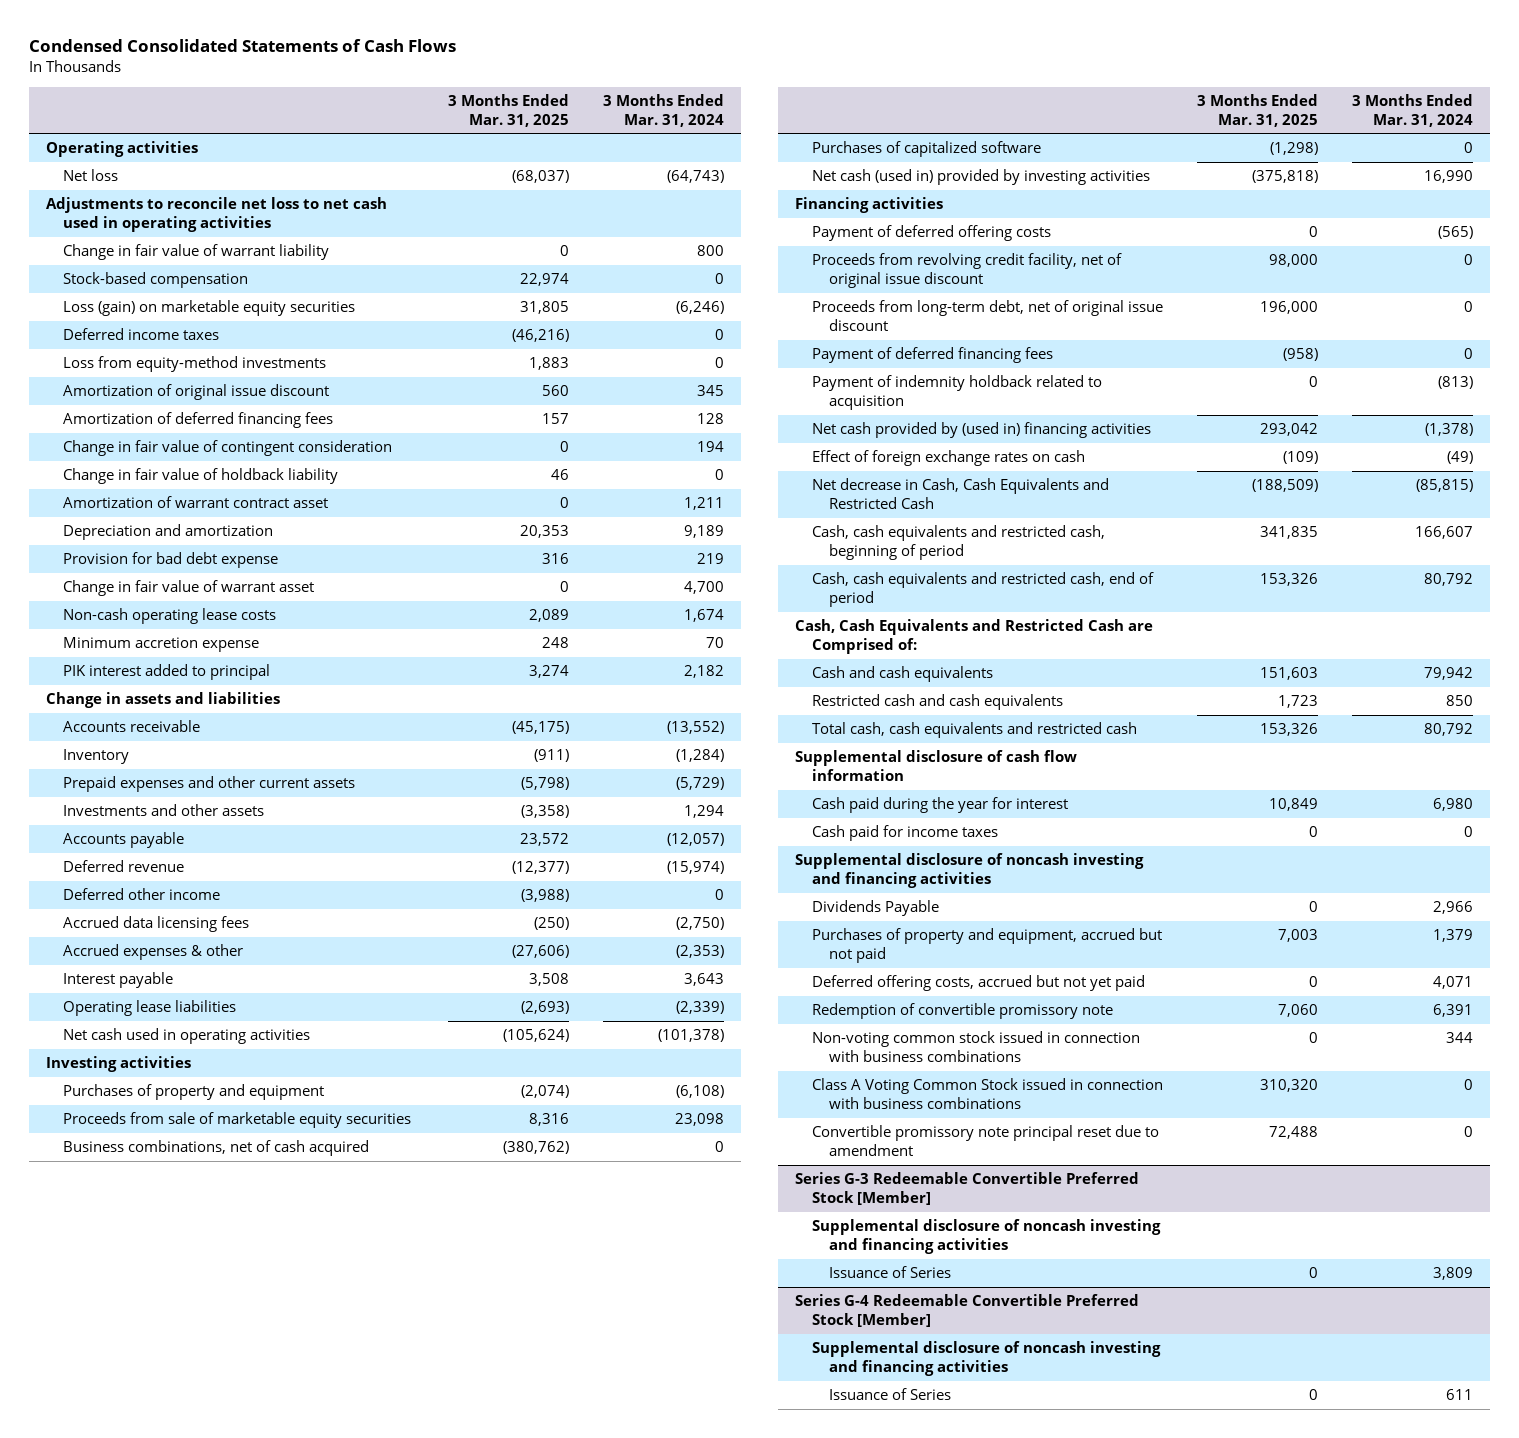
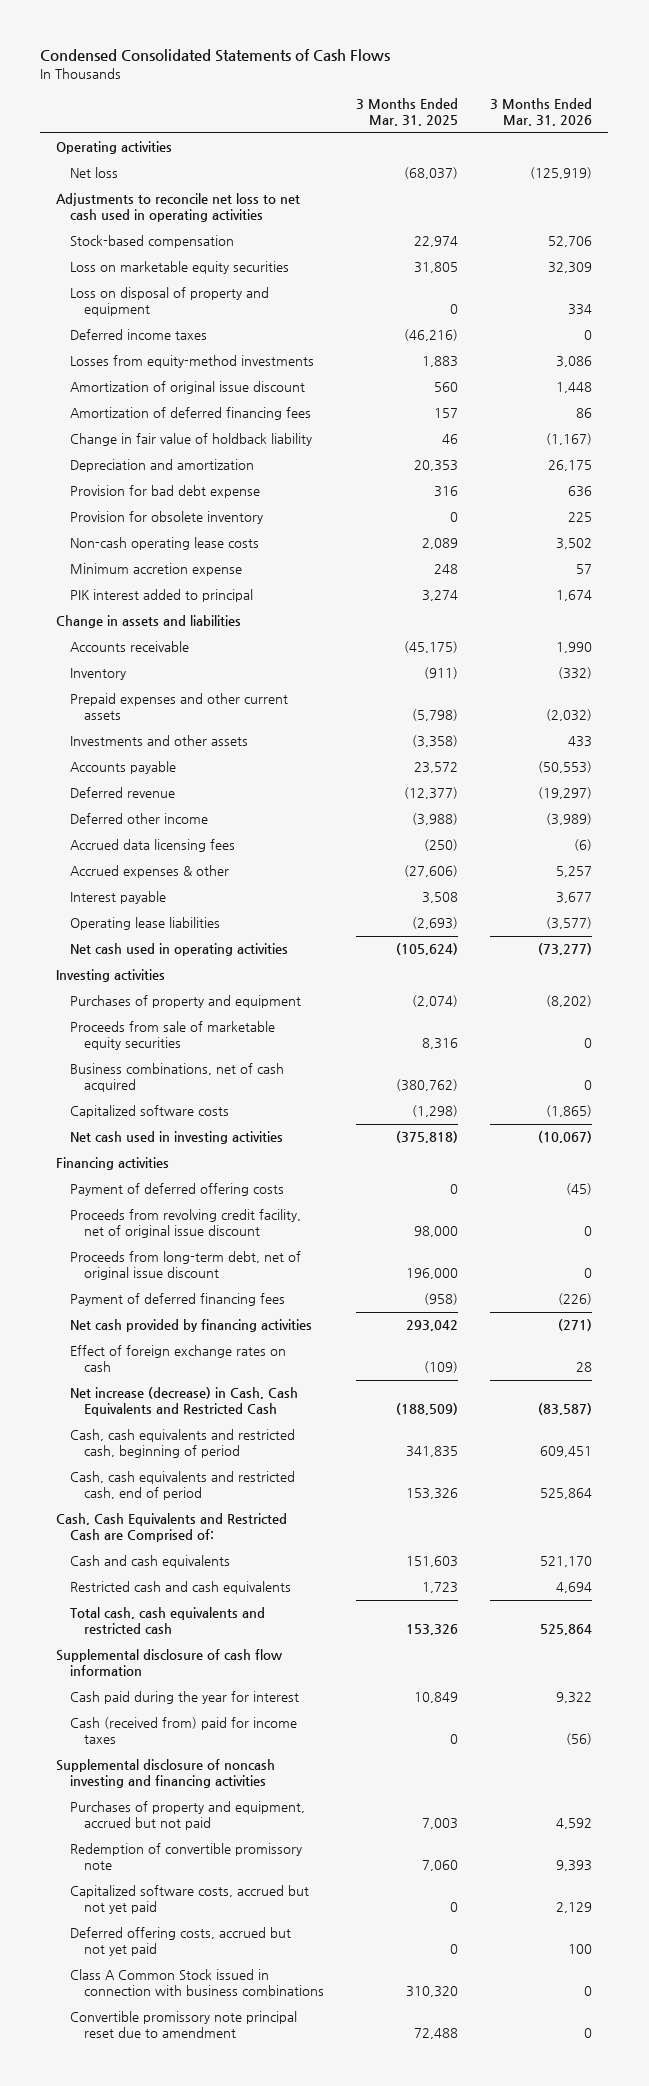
[603,93,725,127] 3 Months Ended Mar. 31, 2024 -> none
none -> [490,98,593,127] 3 Months Ended Mar. 31, 2026
[63,244,330,261] Change in fair value of warrant liability -> none
[63,300,356,317] Loss (gain) on marketable equity securities -> [70,261,290,275] Loss on marketable equity securities
none -> [70,287,270,317] Loss on disposal of property and equipment
[63,356,327,373] Loss from equity-method investments -> [70,355,315,369] Losses from equity-method investments
[63,440,393,457] Change in fair value of contingent consideration -> none
[63,496,329,509] Amortization of warrant contract asset -> none
[63,580,315,597] Change in fair value of warrant asset -> none
none -> [70,511,264,525] Provision for obsolete inventory
[812,141,1042,158] Purchases of capitalized software -> [70,1105,230,1119] Capitalized software costs
[812,169,1151,186] Net cash (used in) provided by investing activities -> [70,1131,284,1145] Net cash used in investing activities
[812,375,1103,410] Payment of indemnity holdback related to acquisition -> none
[812,422,1152,439] Net cash provided by (used in) financing activities -> [70,1319,313,1333] Net cash provided by financing activities
[812,478,1110,509] Net decrease in Cash, Cash Equivalents and Restricted Cash -> [70,1387,299,1417] Net increase (decrease) in Cash, Cash Equivalents and Restricted Cash
[812,825,999,842] Cash paid for income taxes -> [70,1717,298,1745] Cash (received from) paid for income taxes
[812,900,940,917] Dividends Payable -> none
[812,1031,1141,1062] Non-voting common stock issued in connection with business combinations -> none
none -> [70,1885,310,1915] Capitalized software costs, accrued but not yet paid
[812,975,1146,992] Deferred offering costs, accrued but not yet paid -> [70,1927,292,1957] Deferred offering costs, accrued but not yet paid
[812,1078,1164,1109] Class A Voting Common Stock issued in connection with business combinations -> [70,1969,325,1997] Class A Common Stock issued in connection with business combinations
[795,1172,1140,1205] Series G-3 Redeemable Convertible Preferred Stock [Member] -> none
[812,1219,1162,1254] Supplemental disclosure of noncash investing and financing activities -> none
[829,1266,952,1279] Issuance of Series -> none
[795,1294,1140,1327] Series G-4 Redeemable Convertible Preferred Stock [Member] -> none
[812,1341,1162,1376] Supplemental disclosure of noncash investing and financing activities -> none
[829,1388,952,1401] Issuance of Series -> none

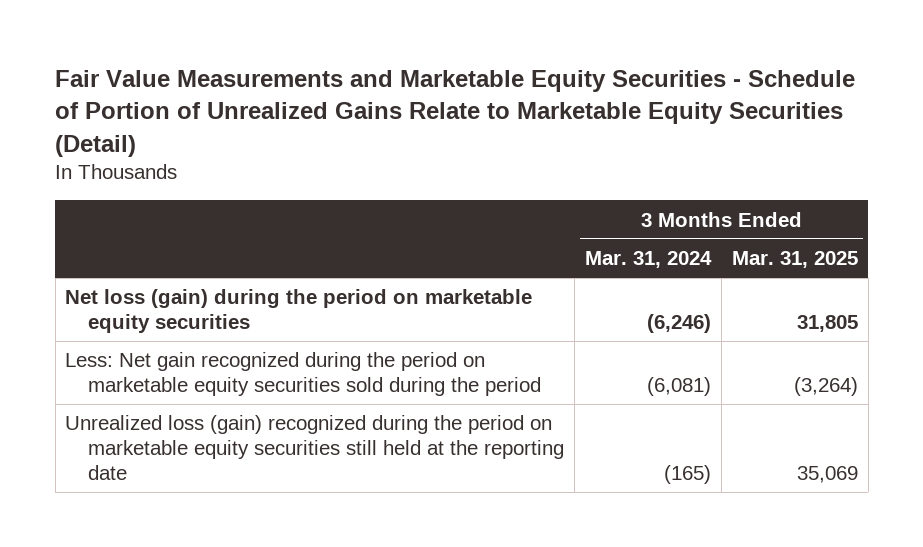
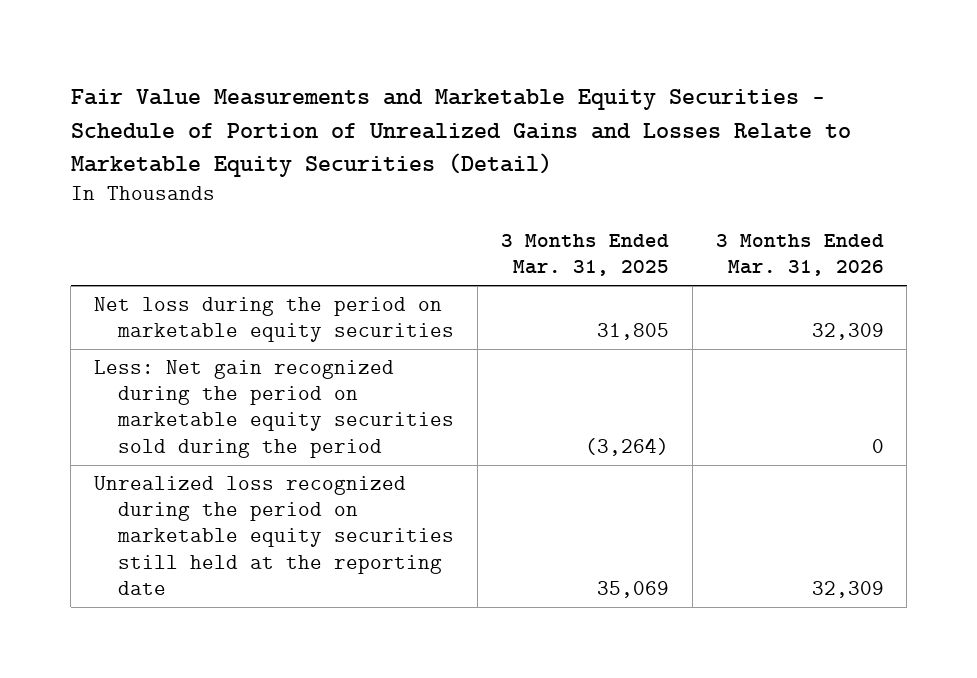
[55,70,856,157] Fair Value Measurements and Marketable Equity Securities - Schedule of Portion of Unrealized Gains Relate to Marketable Equity Securities (Detail) -> [70,89,851,178] Fair Value Measurements and Marketable Equity Securities - Schedule of Portion of Unrealized Gains and Losses Relate to Marketable Equity Securities (Detail)
[585,251,713,269] Mar. 31, 2024 -> none
none -> [715,233,884,277] 3 Months Ended Mar. 31, 2026
[65,289,533,334] Net loss (gain) during the period on marketable equity securities -> [93,297,455,343] Net loss during the period on marketable equity securities
[65,415,565,481] Unrealized loss (gain) recognized during the period on marketable equity securities still held at the reporting date -> [93,476,455,595] Unrealized loss recognized during the period on marketable equity securities still held at the reporting date

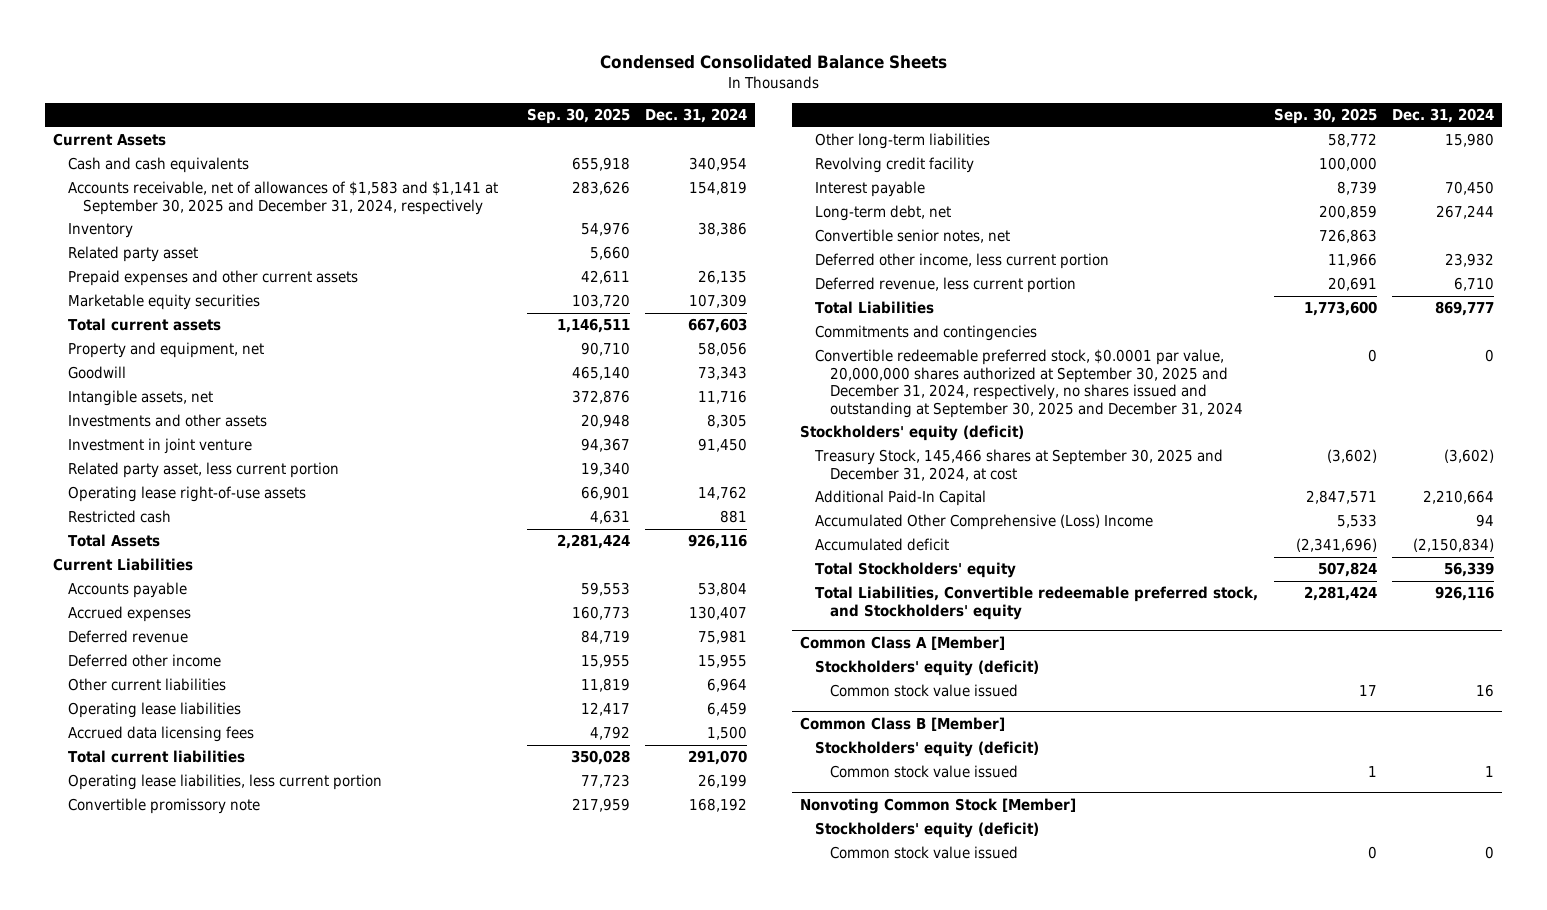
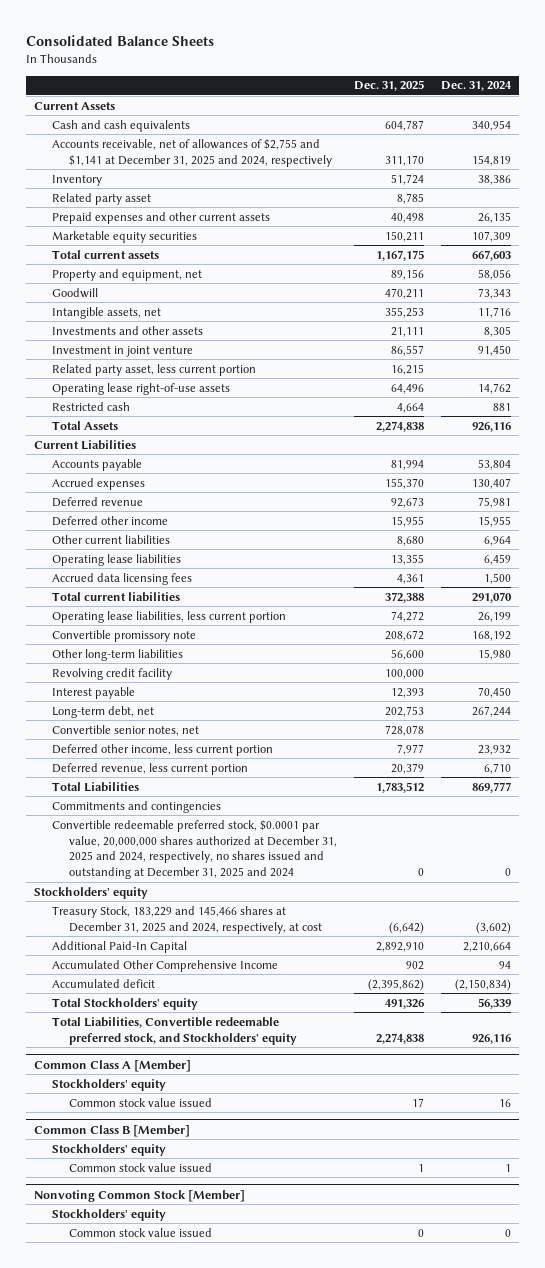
[599,55,947,70] Condensed Consolidated Balance Sheets -> [25,34,214,46] Consolidated Balance Sheets
[526,108,630,125] Sep. 30, 2025 -> none
none -> [354,80,425,92] Dec. 31, 2025
[67,181,498,215] Accounts receivable, net of allowances of $1,583 and $1,141 at September 30, 2025 and December 31, 2024, respectively -> [51,138,333,167] Accounts receivable, net of allowances of $2,755 and $1,141 at December 31, 2025 and 2024, respectively
[814,349,1243,418] Convertible redeemable preferred stock, $0.0001 par value, 20,000,000 shares authorized at September 30, 2025 and December 31, 2024, respectively, no shares issued and outstanding at September 30, 2025 and December 31, 2024 -> [51,819,338,880] Convertible redeemable preferred stock, $0.0001 par value, 20,000,000 shares authorized at December 31, 2025 and 2024, respectively, no shares issued and outstanding at December 31, 2025 and 2024
[800,425,1025,442] Stockholders' equity (deficit) -> [34,886,149,899] Stockholders' equity
[813,449,1223,481] Treasury Stock, 145,466 shares at September 30, 2025 and December 31, 2024, at cost -> [51,905,323,934] Treasury Stock, 183,229 and 145,466 shares at December 31, 2025 and 2024, respectively, at cost
[814,514,1153,531] Accumulated Other Comprehensive (Loss) Income -> [51,959,278,972] Accumulated Other Comprehensive Income
[814,660,1039,677] Stockholders' equity (deficit) -> [51,1078,166,1091] Stockholders' equity
[814,741,1039,758] Stockholders' equity (deficit) -> [51,1143,166,1156] Stockholders' equity
[814,822,1039,839] Stockholders' equity (deficit) -> [51,1208,166,1221] Stockholders' equity

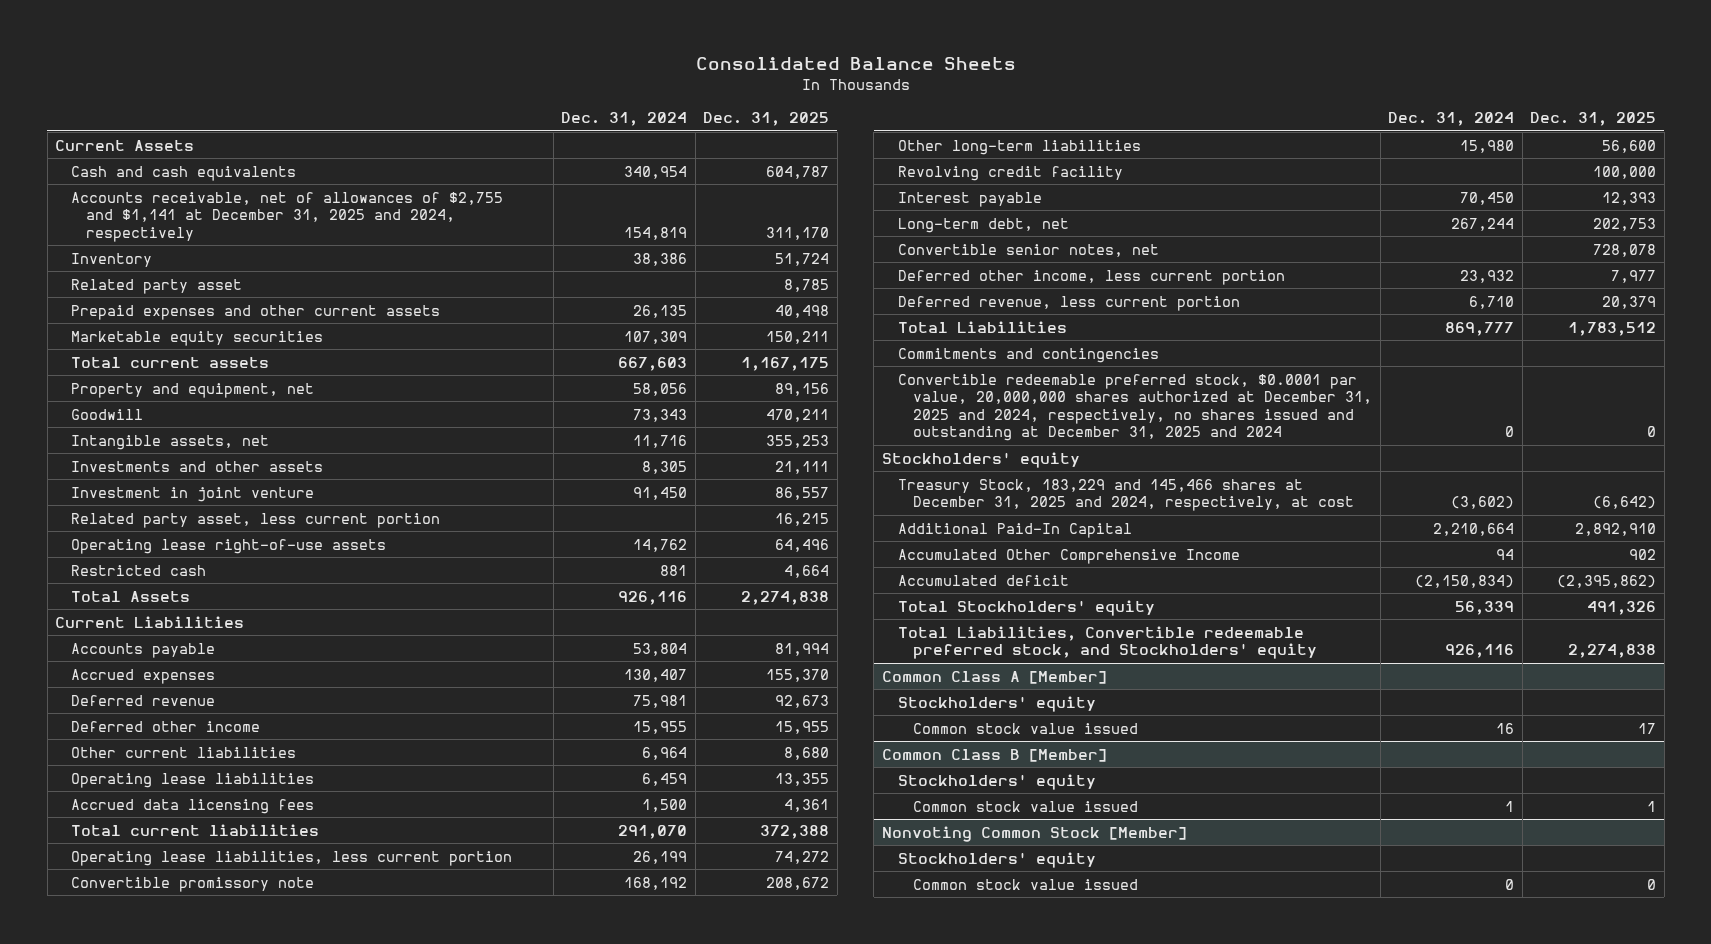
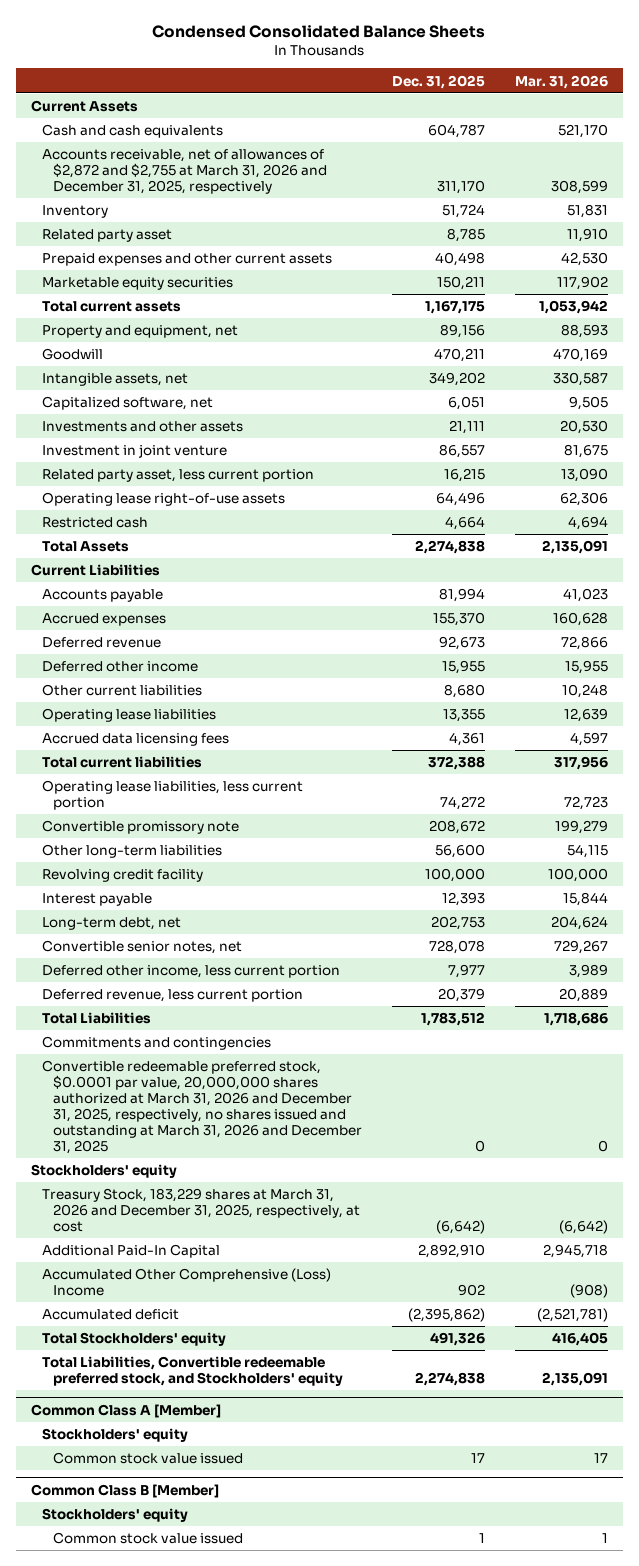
[695,56,1016,70] Consolidated Balance Sheets -> [152,24,486,38] Condensed Consolidated Balance Sheets
[561,112,688,127] Dec. 31, 2024 -> none
none -> [514,74,608,89] Mar. 31, 2026
[70,191,503,242] Accounts receivable, net of allowances of $2,755 and $1,141 at December 31, 2025 and 2024, respectively -> [42,149,328,195] Accounts receivable, net of allowances of $2,872 and $2,755 at March 31, 2026 and December 31, 2025, respectively
[766,434,830,448] 355,253 -> [429,372,486,387] 349,202
none -> [42,396,214,411] Capitalized software, net
[897,373,1373,442] Convertible redeemable preferred stock, $0.0001 par value, 20,000,000 shares authorized at December 31, 2025 and 2024, respectively, no shares issued and outstanding at December 31, 2025 and 2024 -> [42,1060,363,1155] Convertible redeemable preferred stock, $0.0001 par value, 20,000,000 shares authorized at March 31, 2026 and December 31, 2025, respectively, no shares issued and outstanding at March 31, 2026 and December 31, 2025
[897,478,1355,512] Treasury Stock, 183,229 and 145,466 shares at December 31, 2025 and 2024, respectively, at cost -> [42,1188,361,1233] Treasury Stock, 183,229 shares at March 31, 2026 and December 31, 2025, respectively, at cost
[897,548,1240,564] Accumulated Other Comprehensive Income -> [42,1268,332,1297] Accumulated Other Comprehensive (Loss) Income
[881,825,1187,842] Nonvoting Common Stock [Member] -> none
[897,851,1096,868] Stockholders' equity -> none
[913,878,1139,890] Common stock value issued -> none

